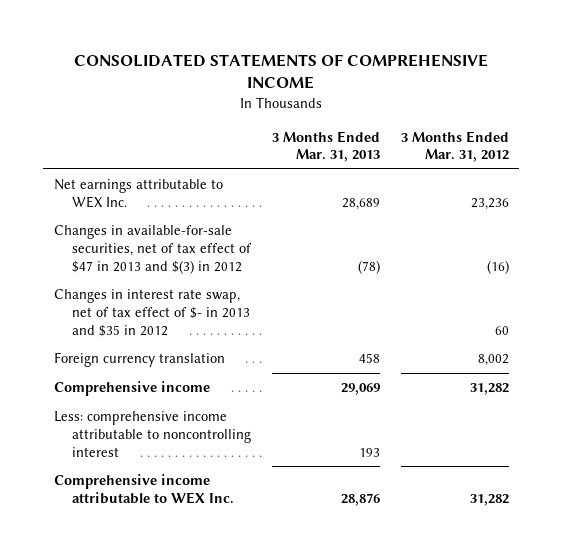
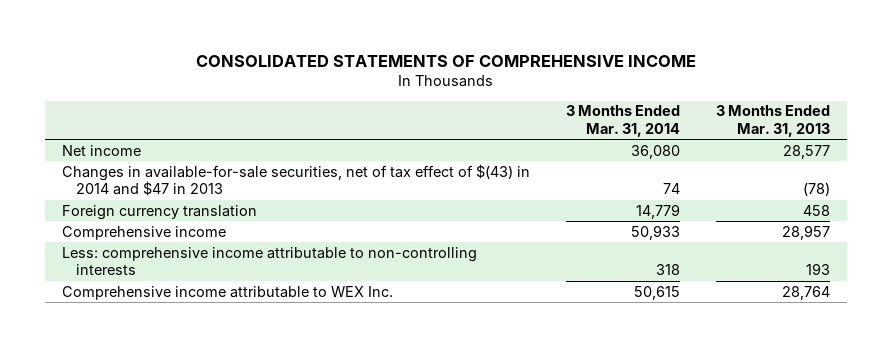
[400,130,509,163] 3 Months Ended Mar. 31, 2012 -> none
none -> [566,105,681,137] 3 Months Ended Mar. 31, 2014
[53,179,223,208] Net earnings attributable to WEX Inc. -> none
[53,289,251,337] Changes in interest rate swap, net of tax effect of $- in 2013 and $35 in 2012 -> none
none -> [62,144,142,156] Net income
[53,225,253,274] Changes in available-for-sale securities, net of tax effect of $47 in 2013 and $(3) in 2012 -> [62,163,531,197] Changes in available-for-sale securities, net of tax effect of $(43) in 2014 and $47 in 2013
[340,383,380,396] 29,069 -> [781,224,830,240] 28,957
[53,411,252,457] Less: comprehensive income attributable to noncontrolling interest -> [62,246,478,276] Less: comprehensive income attributable to non-controlling interests
[340,492,380,506] 28,876 -> [781,285,830,300] 28,764

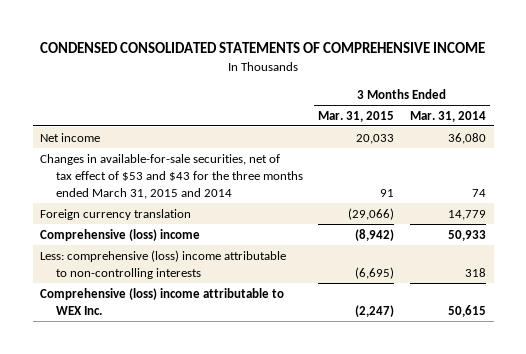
[196,54,697,67] CONSOLIDATED STATEMENTS OF COMPREHENSIVE INCOME -> [40,42,486,54] CONDENSED CONSOLIDATED STATEMENTS OF COMPREHENSIVE INCOME
[715,105,830,137] 3 Months Ended Mar. 31, 2013 -> none
none -> [318,110,395,122] Mar. 31, 2015
[62,163,531,197] Changes in available-for-sale securities, net of tax effect of $(43) in 2014 and $47 in 2013 -> [40,153,303,200] Changes in available-for-sale securities, net of tax effect of $53 and $43 for the three months ended March 31, 2015 and 2014
[62,225,227,240] Comprehensive income -> [40,228,201,241] Comprehensive (loss) income
[62,246,478,276] Less: comprehensive income attributable to non-controlling interests -> [40,249,287,279] Less: comprehensive (loss) income attributable to non-controlling interests
[62,285,394,300] Comprehensive income attributable to WEX Inc. -> [40,287,285,315] Comprehensive (loss) income attributable to WEX Inc.

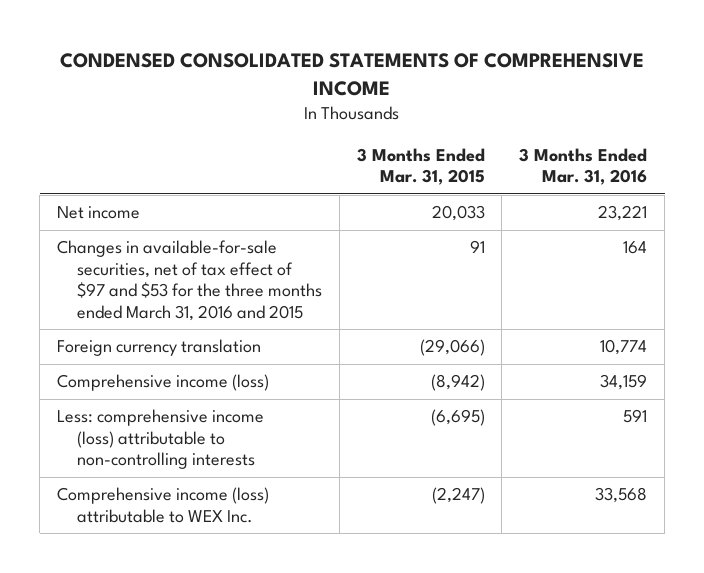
[410,110,487,122] Mar. 31, 2014 -> none
none -> [519,147,648,186] 3 Months Ended Mar. 31, 2016
[40,153,303,200] Changes in available-for-sale securities, net of tax effect of $53 and $43 for the three months ended March 31, 2015 and 2014 -> [57,240,323,321] Changes in available-for-sale securities, net of tax effect of $97 and $53 for the three months ended March 31, 2016 and 2015
[40,228,201,241] Comprehensive (loss) income -> [57,374,270,392] Comprehensive income (loss)
[40,249,287,279] Less: comprehensive (loss) income attributable to non-controlling interests -> [57,409,265,470] Less: comprehensive income (loss) attributable to non-controlling interests
[40,287,285,315] Comprehensive (loss) income attributable to WEX Inc. -> [57,487,270,523] Comprehensive income (loss) attributable to WEX Inc.

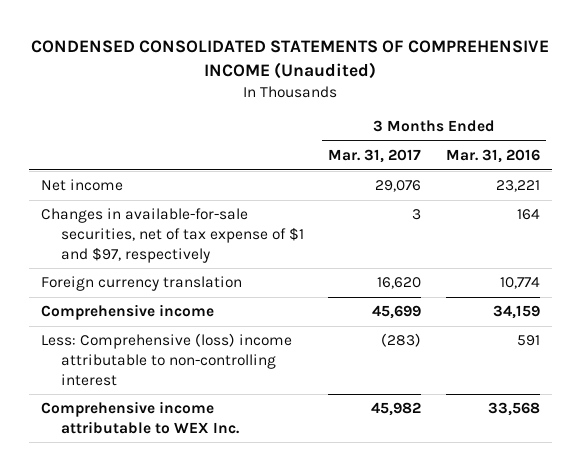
[60,53,645,97] CONDENSED CONSOLIDATED STATEMENTS OF COMPREHENSIVE INCOME -> [31,40,550,80] CONDENSED CONSOLIDATED STATEMENTS OF COMPREHENSIVE INCOME (Unaudited)
[356,147,485,186] 3 Months Ended Mar. 31, 2015 -> none
none -> [328,149,422,164] Mar. 31, 2017
[57,240,323,321] Changes in available-for-sale securities, net of tax effect of $97 and $53 for the three months ended March 31, 2016 and 2015 -> [40,208,304,263] Changes in available-for-sale securities, net of tax expense of $1 and $97, respectively
[57,374,270,392] Comprehensive income (loss) -> [40,304,214,321] Comprehensive income
[57,409,265,470] Less: comprehensive income (loss) attributable to non-controlling interests -> [40,333,292,386] Less: Comprehensive (loss) income attributable to non-controlling interest
[57,487,270,523] Comprehensive income (loss) attributable to WEX Inc. -> [40,401,239,434] Comprehensive income attributable to WEX Inc.

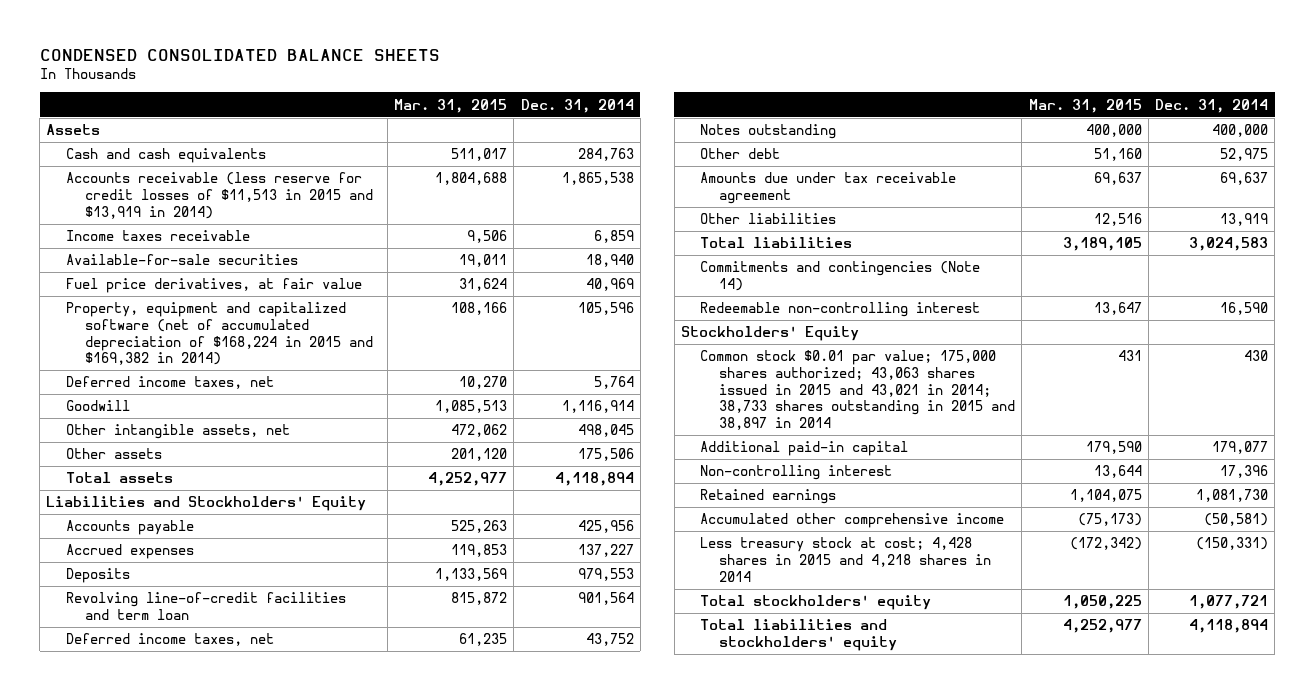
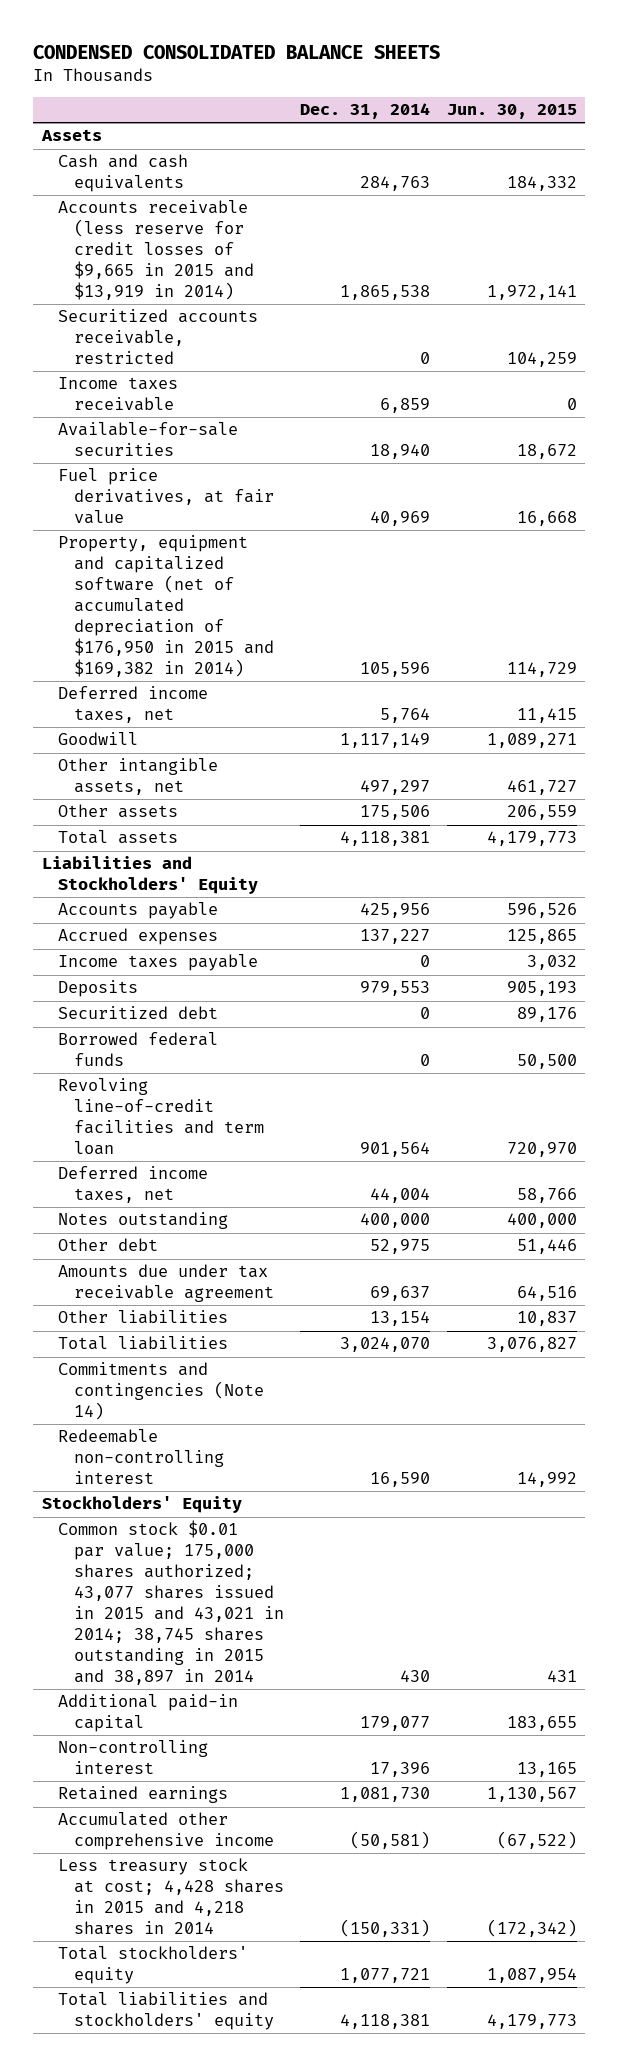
[394,98,508,113] Mar. 31, 2015 -> none
none -> [446,104,577,120] Jun. 30, 2015
[65,172,373,219] Accounts receivable (less reserve for credit losses of $11,513 in 2015 and $13,919 in 2014) -> [57,200,254,301] Accounts receivable (less reserve for credit losses of $9,665 in 2015 and $13,919 in 2014)
none -> [57,309,258,365] Securitized accounts receivable, restricted
[65,302,373,366] Property, equipment and capitalized software (net of accumulated depreciation of $168,224 in 2015 and $169,382 in 2014) -> [57,535,274,677] Property, equipment and capitalized software (net of accumulated depreciation of $176,950 in 2015 and $169,382 in 2014)
[561,400,634,414] 1,116,914 -> [340,733,431,749] 1,117,149
[577,424,634,438] 498,045 -> [360,780,431,796] 497,297
[554,472,634,487] 4,118,894 -> [340,831,431,847] 4,118,381
none -> [57,954,258,972] Income taxes payable
none -> [57,1006,218,1020] Securitized debt
none -> [57,1032,218,1067] Borrowed federal funds
[585,633,634,647] 43,752 -> [370,1188,431,1204] 44,004
[1220,213,1269,227] 13,919 -> [370,1311,431,1327] 13,154
[1189,237,1269,252] 3,024,583 -> [340,1337,431,1353] 3,024,070
[699,350,1016,430] Common stock $0.01 par value; 175,000 shares authorized; 43,063 shares issued in 2015 and 43,021 in 2014; 38,733 shares outstanding in 2015 and 38,897 in 2014 -> [57,1520,284,1685] Common stock $0.01 par value; 175,000 shares authorized; 43,077 shares issued in 2015 and 43,021 in 2014; 38,745 shares outstanding in 2015 and 38,897 in 2014
[1189,619,1269,634] 4,118,894 -> [340,2014,431,2030] 4,118,381

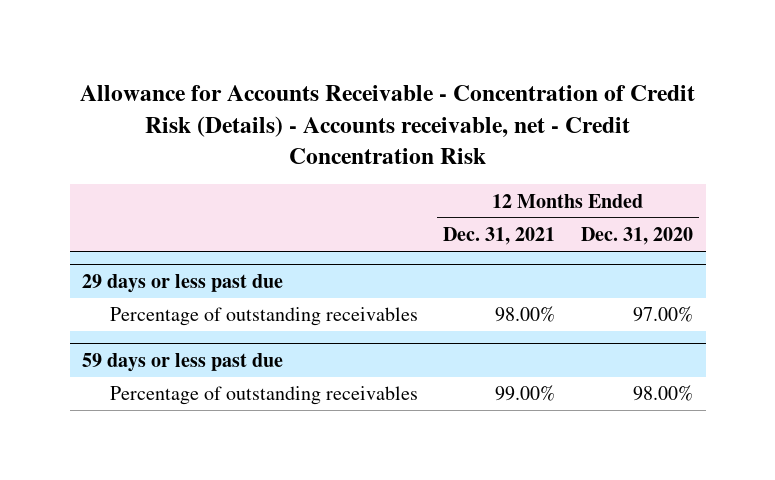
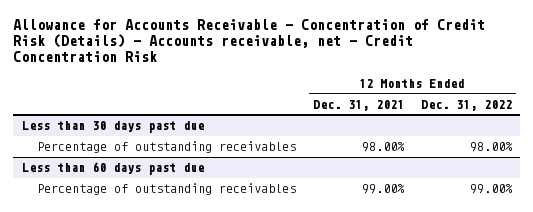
[580,227,693,246] Dec. 31, 2020 -> none
none -> [420,99,512,111] Dec. 31, 2022
[82,273,284,293] 29 days or less past due -> [21,121,204,134] Less than 30 days past due
[82,352,284,372] 59 days or less past due -> [21,162,204,176] Less than 60 days past due

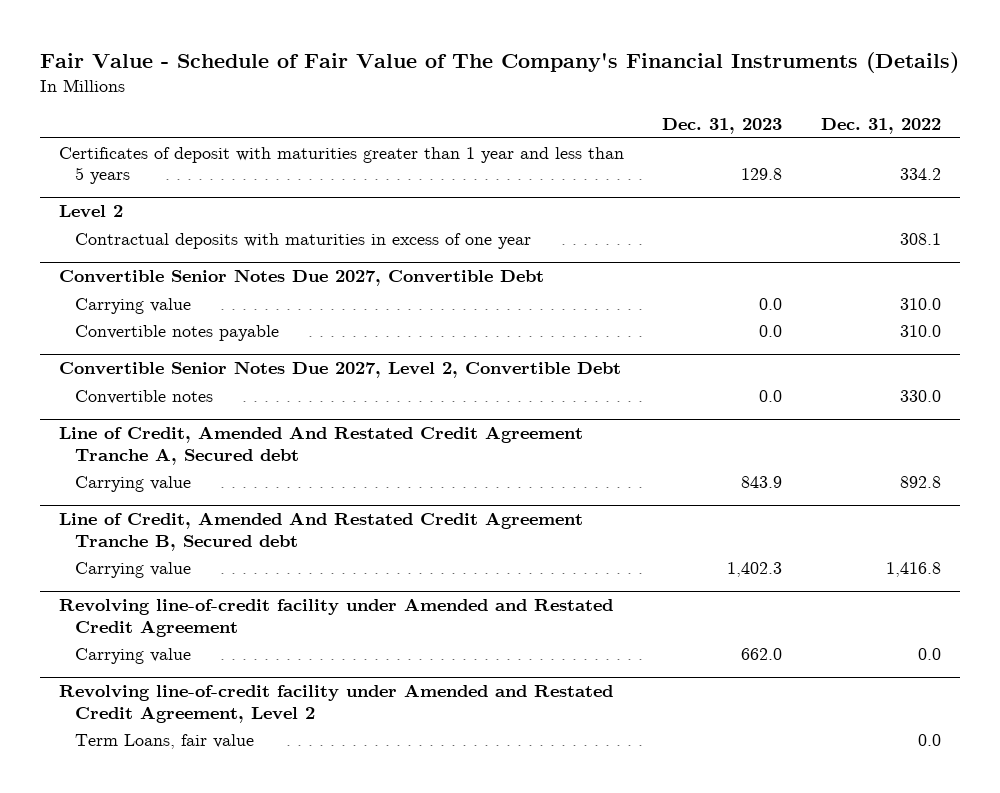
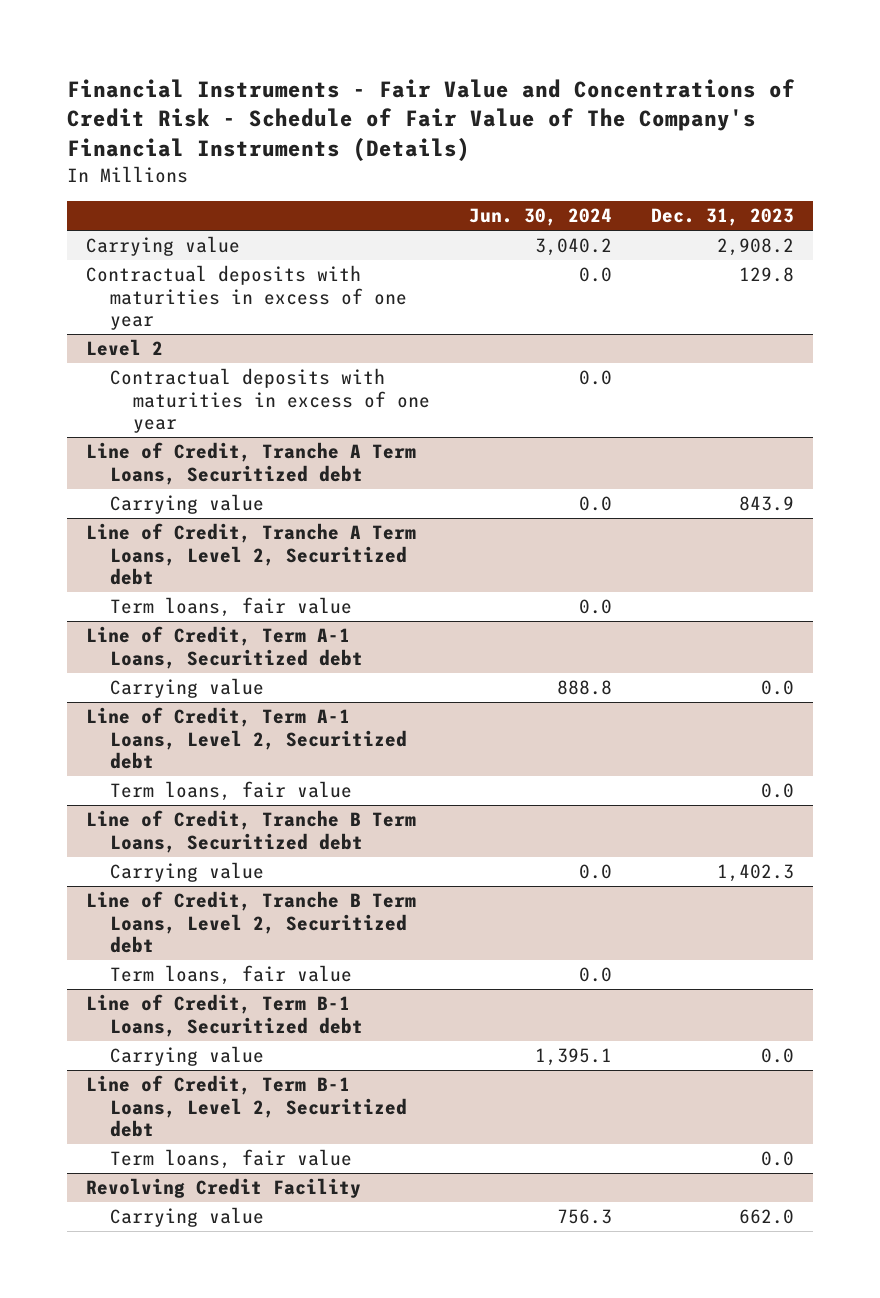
[39,51,959,73] Fair Value - Schedule of Fair Value of The Company's Financial Instruments (Details) -> [66,78,795,161] Financial Instruments - Fair Value and Concentrations of Credit Risk - Schedule of Fair Value of The Company's Financial Instruments (Details)
[820,118,941,135] Dec. 31, 2022 -> none
none -> [468,208,612,227] Jun. 30, 2024
none -> [86,236,241,257] Carrying value
[58,146,624,185] Certificates of deposit with maturities greater than 1 year and less than 5 years -> [86,265,407,331] Contractual deposits with maturities in excess of one year
[58,269,544,287] Convertible Senior Notes Due 2027, Convertible Debt -> none
[74,297,191,314] Carrying value -> none
[74,324,279,341] Convertible notes payable -> none
[58,361,621,379] Convertible Senior Notes Due 2027, Level 2, Convertible Debt -> none
[74,389,213,404] Convertible notes -> none
[58,426,583,465] Line of Credit, Amended And Restated Credit Agreement Tranche A, Secured debt -> none
none -> [86,442,417,485] Line of Credit, Tranche A Term Loans, Securitized debt
[58,512,583,551] Line of Credit, Amended And Restated Credit Agreement Tranche B, Secured debt -> none
none -> [86,523,417,586] Line of Credit, Tranche A Term Loans, Level 2, Securitized debt
none -> [109,597,352,618] Term loans, fair value
none -> [86,626,363,669] Line of Credit, Term A-1 Loans, Securitized debt
none -> [109,678,264,699] Carrying value
none -> [86,707,407,770] Line of Credit, Term A-1 Loans, Level 2, Securitized debt
none -> [109,781,352,802] Term loans, fair value
none -> [86,810,417,853] Line of Credit, Tranche B Term Loans, Securitized debt
none -> [86,891,417,954] Line of Credit, Tranche B Term Loans, Level 2, Securitized debt
none -> [109,965,352,986] Term loans, fair value
none -> [86,994,363,1037] Line of Credit, Term B-1 Loans, Securitized debt
none -> [109,1046,264,1067] Carrying value
none -> [86,1075,407,1138] Line of Credit, Term B-1 Loans, Level 2, Securitized debt
none -> [109,1149,352,1170] Term loans, fair value
[58,598,613,637] Revolving line-of-credit facility under Amended and Restated Credit Agreement -> [86,1178,362,1199] Revolving Credit Facility
[58,684,613,723] Revolving line-of-credit facility under Amended and Restated Credit Agreement, Level 2 -> none
[74,733,254,749] Term Loans, fair value -> none

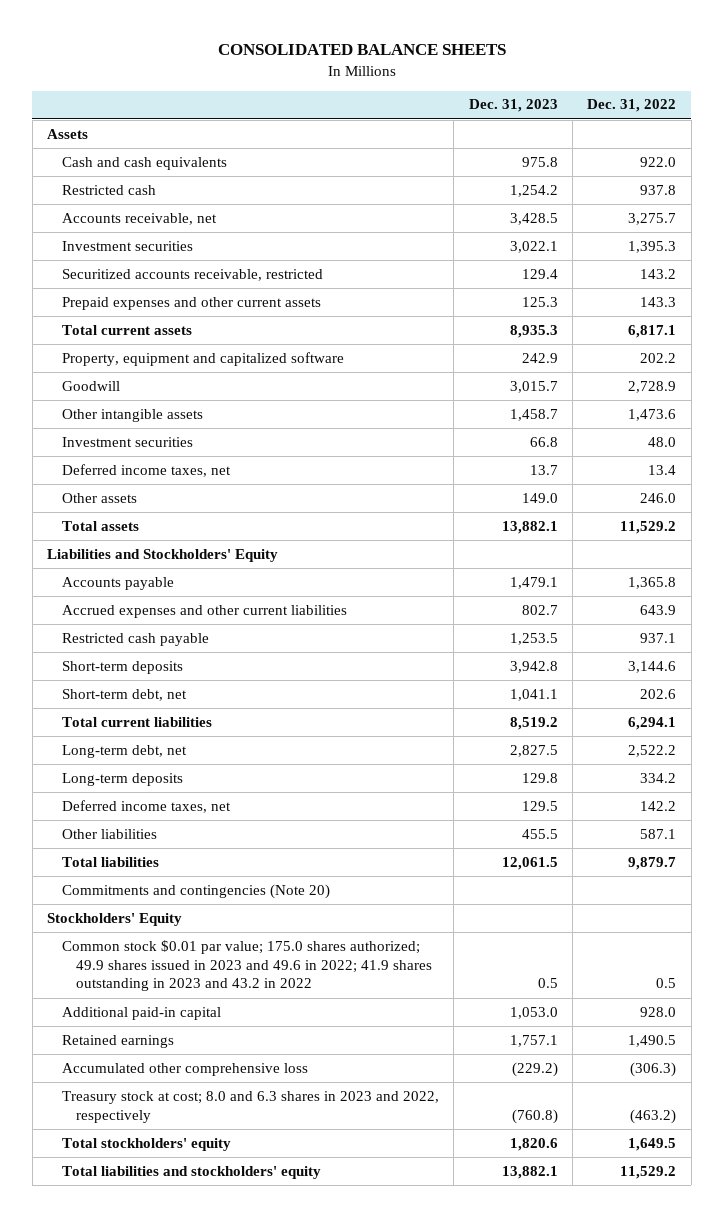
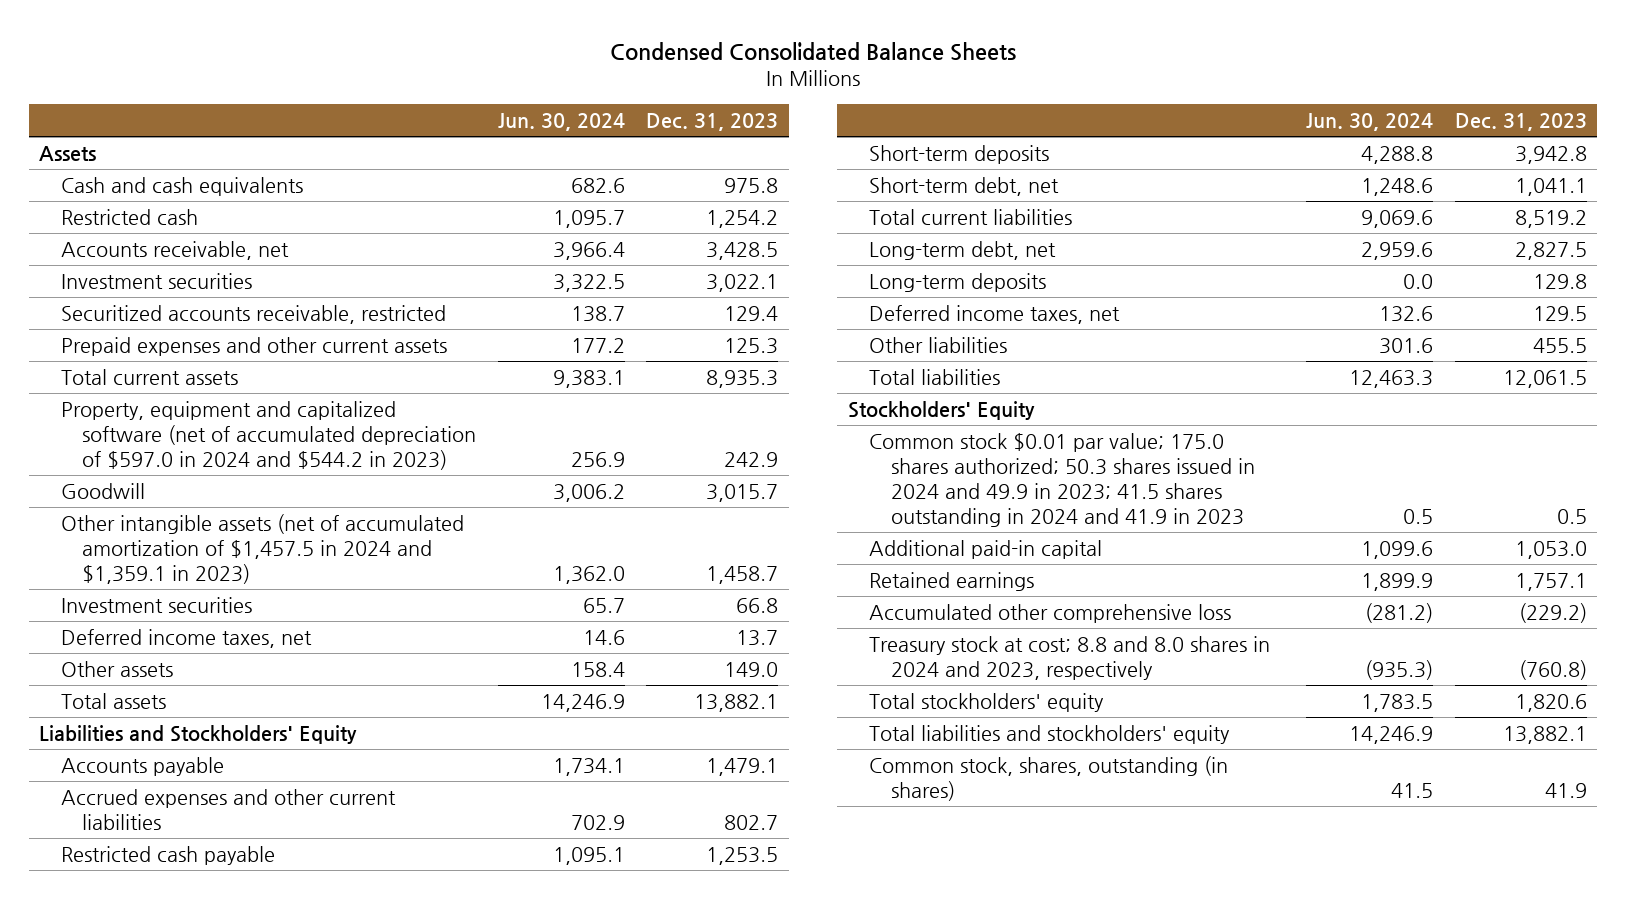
[217,44,506,56] CONSOLIDATED BALANCE SHEETS -> [609,41,1016,61] Condensed Consolidated Balance Sheets
[587,99,677,113] Dec. 31, 2022 -> none
none -> [497,112,625,131] Jun. 30, 2024
[61,351,344,366] Property, equipment and capitalized software -> [60,400,477,470] Property, equipment and capitalized software (net of accumulated depreciation of $597.0 in 2024 and $544.2 in 2023)
[61,408,203,422] Other intangible assets -> [60,513,464,584] Other intangible assets (net of accumulated amortization of $1,457.5 in 2024 and $1,359.1 in 2023)
[61,883,330,899] Commitments and contingencies (Note 20) -> none
[61,939,433,992] Common stock $0.01 par value; 175.0 shares authorized; 49.9 shares issued in 2023 and 49.6 in 2022; 41.9 shares outstanding in 2023 and 43.2 in 2022 -> [869,432,1255,527] Common stock $0.01 par value; 175.0 shares authorized; 50.3 shares issued in 2024 and 49.9 in 2023; 41.5 shares outstanding in 2024 and 41.9 in 2023
[61,1090,439,1123] Treasury stock at cost; 8.0 and 6.3 shares in 2023 and 2022, respectively -> [869,635,1271,680] Treasury stock at cost; 8.8 and 8.0 shares in 2024 and 2023, respectively
none -> [869,755,1229,801] Common stock, shares, outstanding (in shares)

